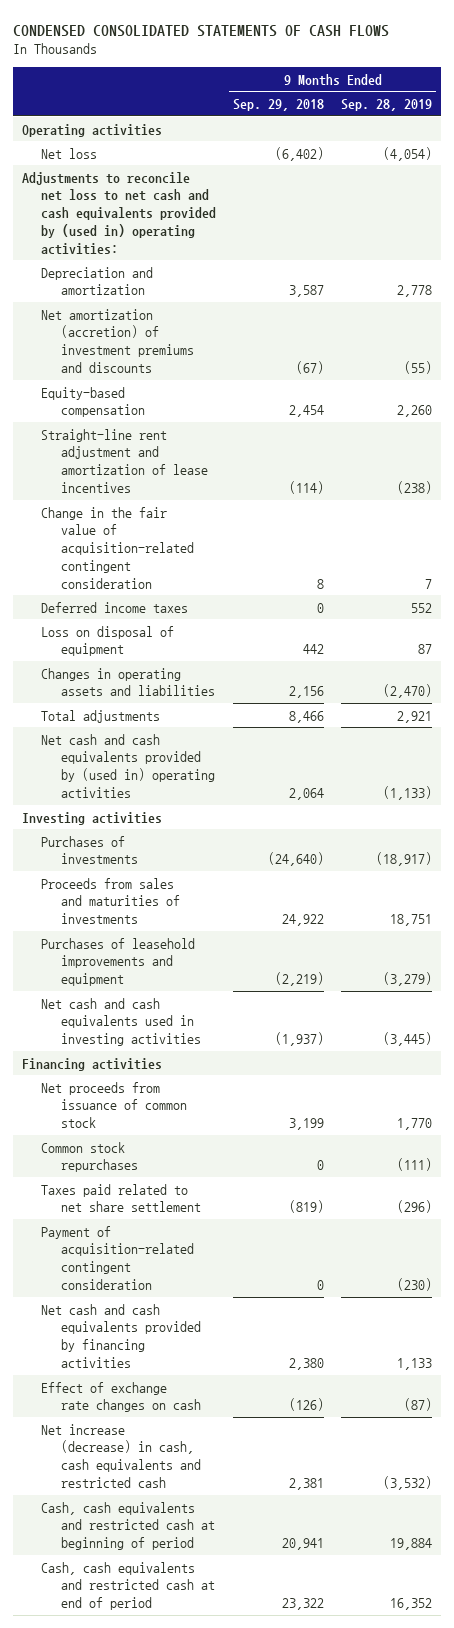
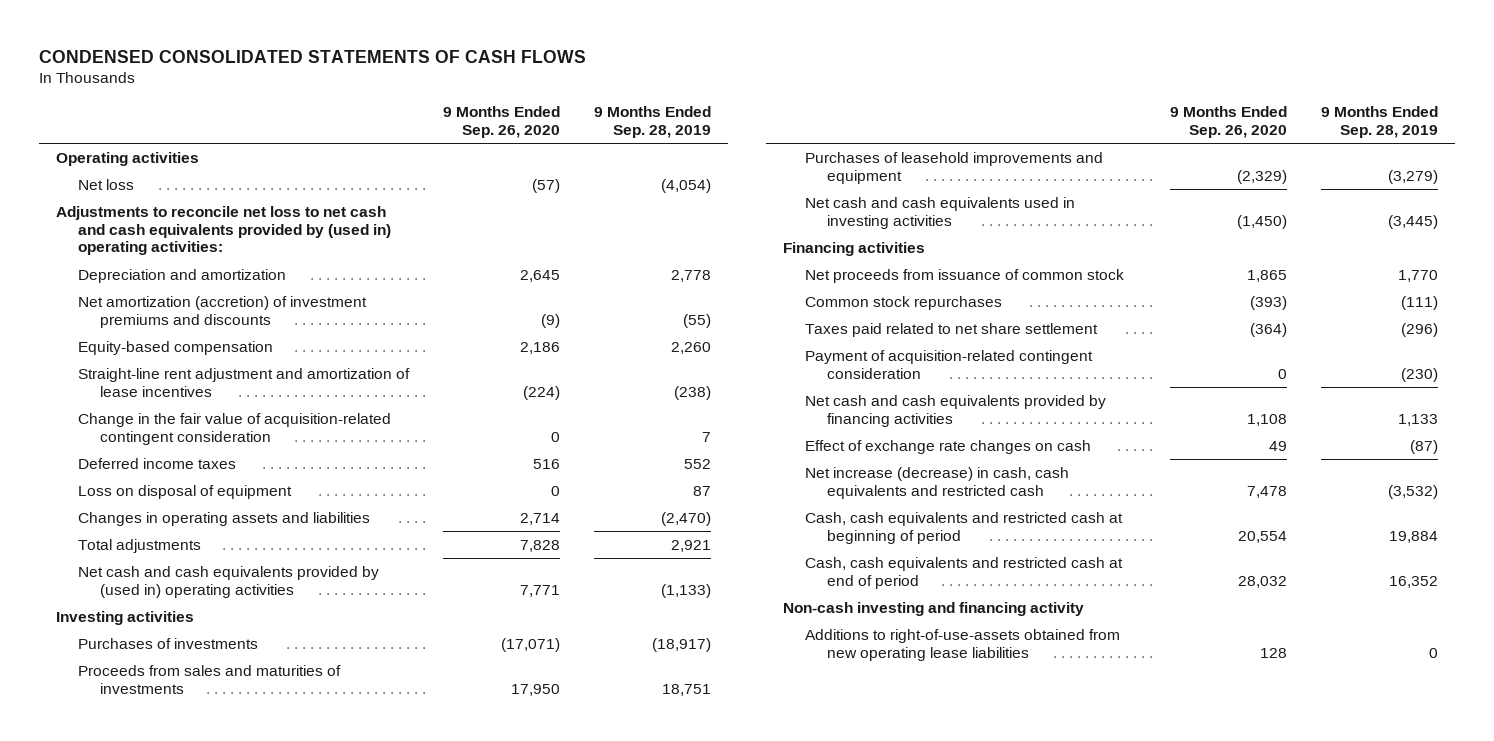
[233,98,325,111] Sep. 29, 2018 -> none
none -> [442,106,560,139] 9 Months Ended Sep. 26, 2020
none -> [782,601,1084,616] Non-cash investing and financing activity
none -> [805,628,1121,661] Additions to right-of-use-assets obtained from new operating lease liabilities

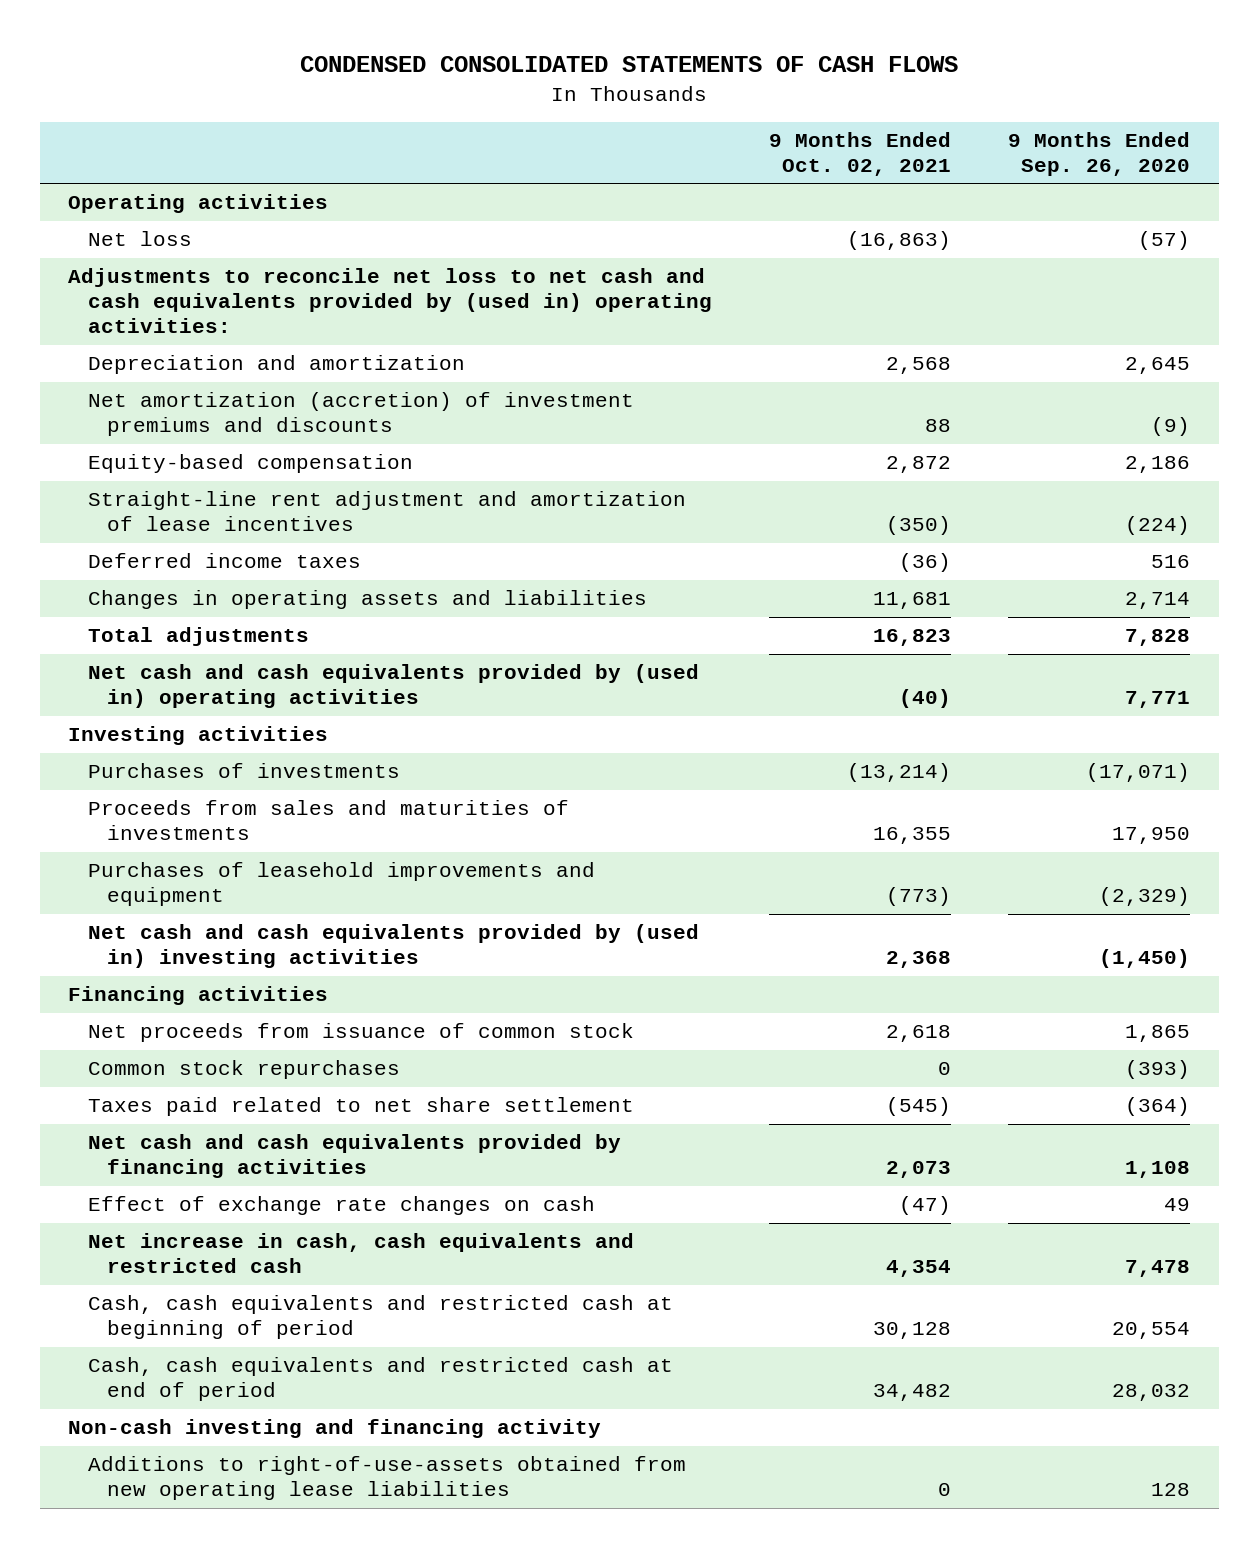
[593,106,711,139] 9 Months Ended Sep. 28, 2019 -> none
none -> [768,131,951,176] 9 Months Ended Oct. 02, 2021
[77,412,391,445] Change in the fair value of acquisition-related contingent consideration -> none
[77,484,292,499] Loss on disposal of equipment -> none
[805,196,1076,229] Net cash and cash equivalents used in investing activities -> [87,924,699,969] Net cash and cash equivalents provided by (used in) investing activities
[805,349,1094,379] Payment of acquisition-related contingent consideration -> none
[805,466,1070,499] Net increase (decrease) in cash, cash equivalents and restricted cash -> [87,1233,634,1274] Net increase in cash, cash equivalents and restricted cash

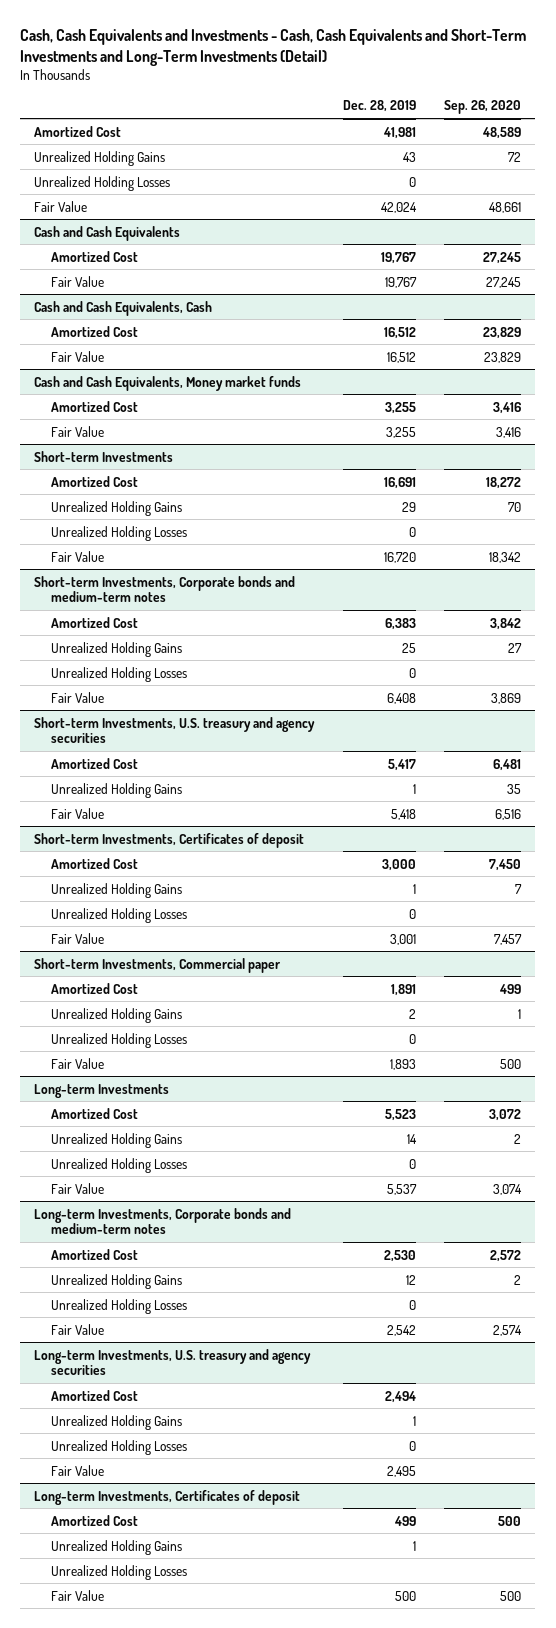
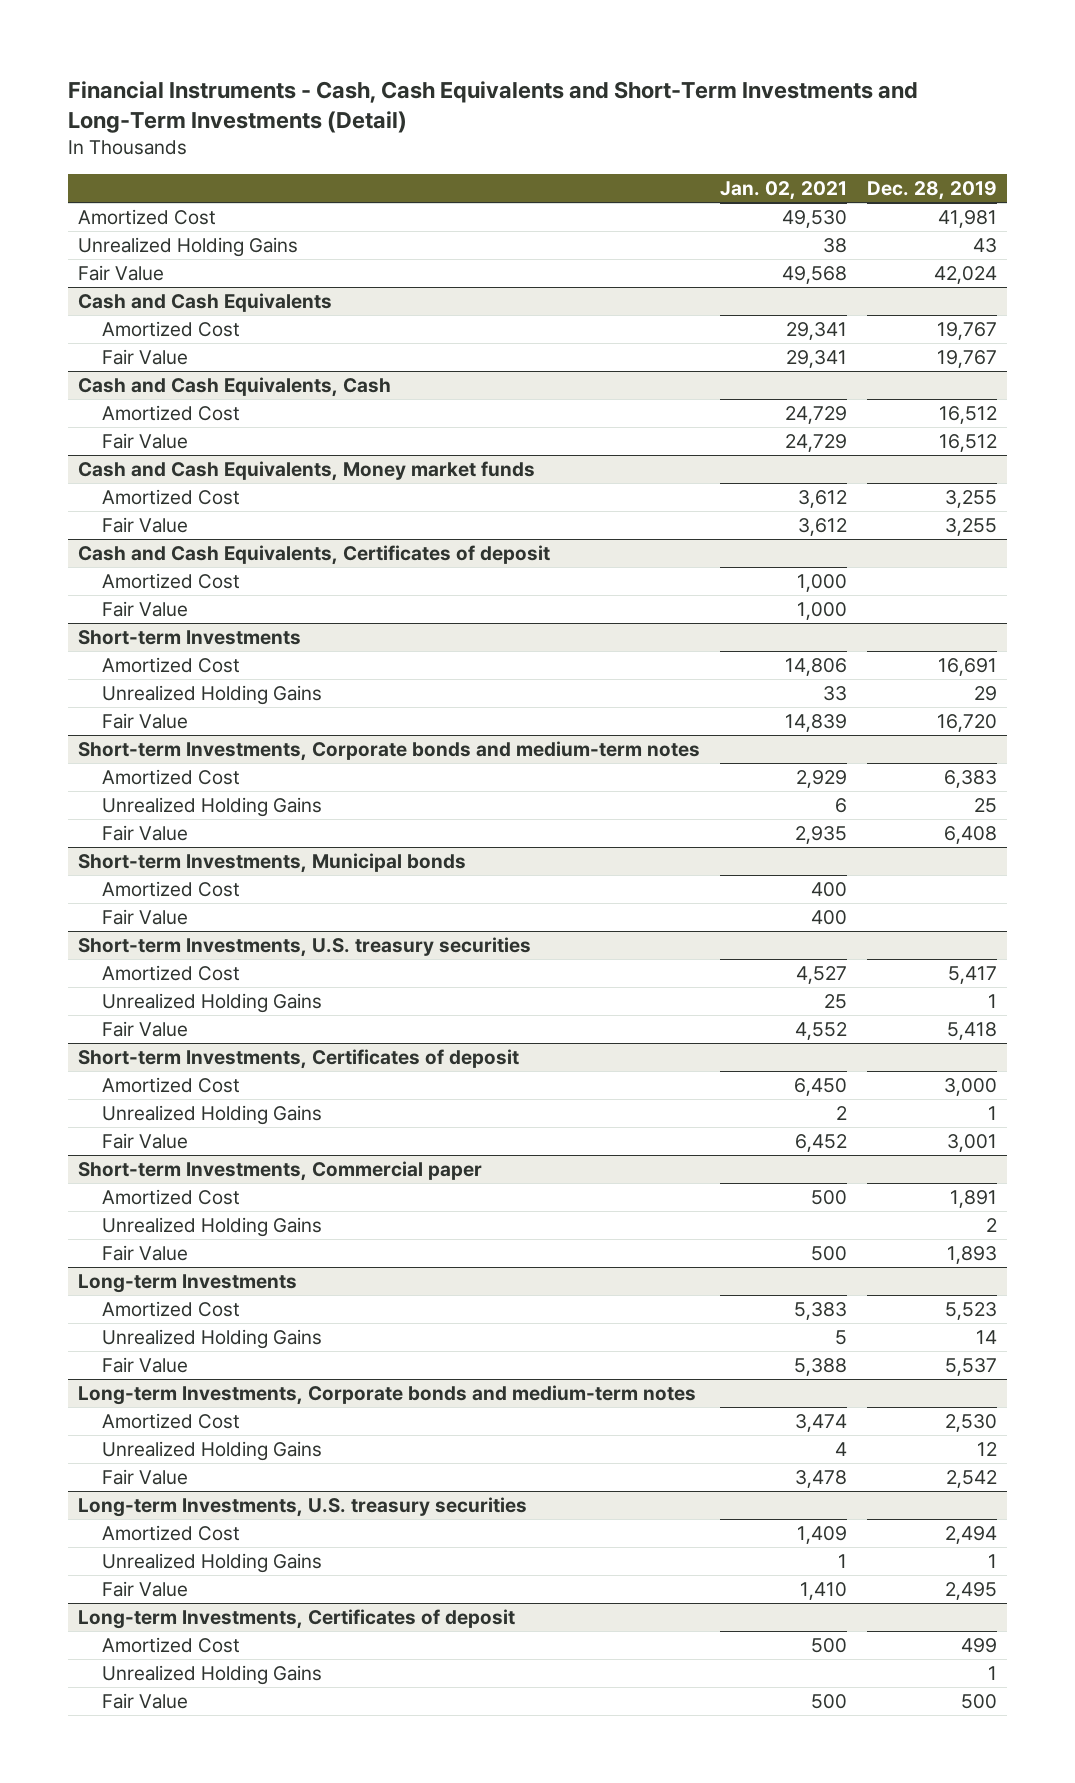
[20,28,527,66] Cash, Cash Equivalents and Investments - Cash, Cash Equivalents and Short-Term Investments and Long-Term Investments (Detail) -> [67,80,918,134] Financial Instruments - Cash, Cash Equivalents and Short-Term Investments and Long-Term Investments (Detail)
[444,100,522,115] Sep. 26, 2020 -> none
none -> [719,180,847,200] Jan. 02, 2021
[34,175,171,191] Unrealized Holding Losses -> none
none -> [77,545,550,566] Cash and Cash Equivalents, Certificates of deposit
none -> [102,573,241,590] Amortized Cost
none -> [102,601,189,618] Fair Value
[51,525,188,541] Unrealized Holding Losses -> none
[51,666,188,682] Unrealized Holding Losses -> none
none -> [77,853,466,874] Short-term Investments, Municipal bonds
none -> [102,881,241,898] Amortized Cost
none -> [102,909,189,926] Fair Value
[34,716,316,744] Short-term Investments, U.S. treasury and agency securities -> [77,937,531,958] Short-term Investments, U.S. treasury securities
[51,907,188,923] Unrealized Holding Losses -> none
[51,1032,188,1048] Unrealized Holding Losses -> none
[51,1157,188,1173] Unrealized Holding Losses -> none
[51,1298,188,1314] Unrealized Holding Losses -> none
[34,1348,312,1376] Long-term Investments, U.S. treasury and agency securities -> [77,1497,527,1518] Long-term Investments, U.S. treasury securities
[51,1439,188,1455] Unrealized Holding Losses -> none
[51,1564,188,1580] Unrealized Holding Losses -> none

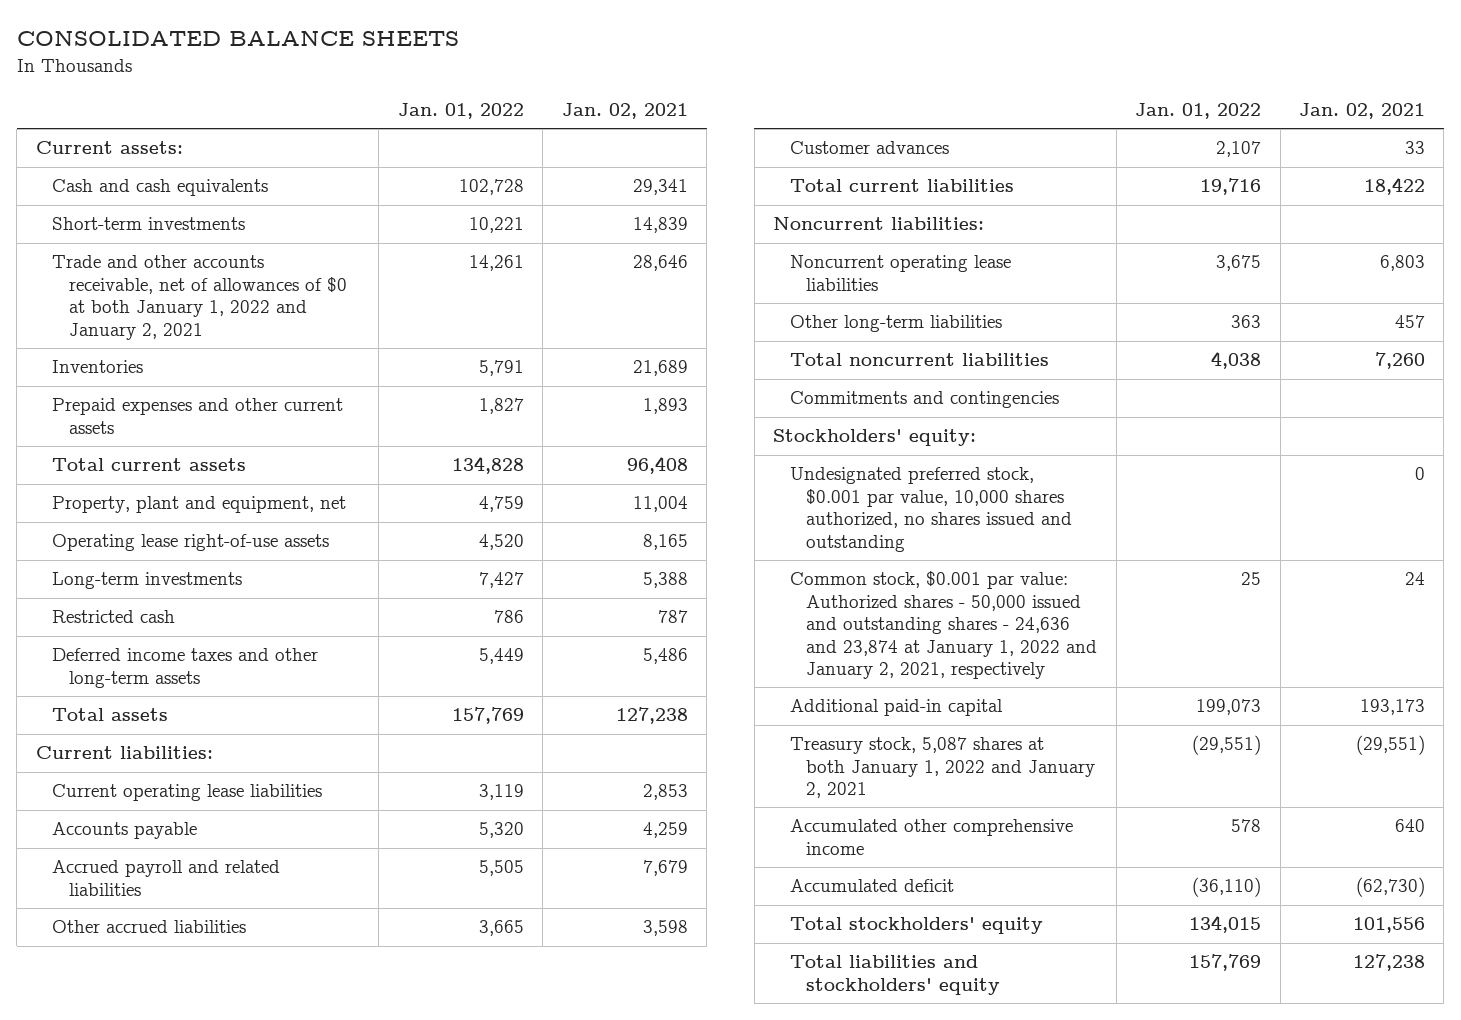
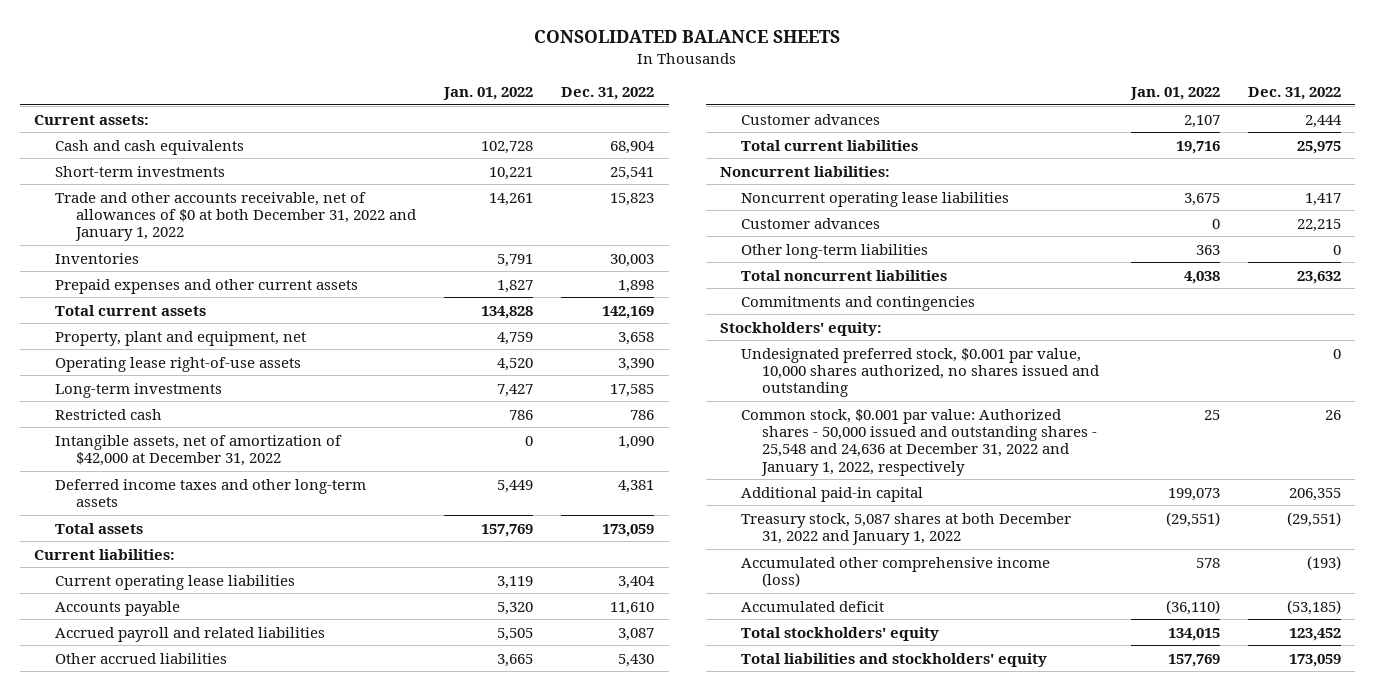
[561,103,688,120] Jan. 02, 2021 -> none
none -> [561,87,655,101] Dec. 31, 2022
[52,255,348,340] Trade and other accounts receivable, net of allowances of $0 at both January 1, 2022 and January 2, 2021 -> [54,191,416,242] Trade and other accounts receivable, net of allowances of $0 at both December 31, 2022 and January 1, 2022
none -> [54,434,342,466] Intangible assets, net of amortization of $42,000 at December 31, 2022
none -> [741,217,881,229] Customer advances
[789,571,1098,680] Common stock, $0.001 par value: Authorized shares - 50,000 issued and outstanding shares - 24,636 and 23,874 at January 1, 2022 and January 2, 2021, respectively -> [741,408,1098,476] Common stock, $0.001 par value: Authorized shares - 50,000 issued and outstanding shares - 25,548 and 24,636 at December 31, 2022 and January 1, 2022, respectively
[789,737,1096,799] Treasury stock, 5,087 shares at both January 1, 2022 and January 2, 2021 -> [741,512,1072,545] Treasury stock, 5,087 shares at both December 31, 2022 and January 1, 2022
[789,819,1073,855] Accumulated other comprehensive income -> [741,556,1051,587] Accumulated other comprehensive income (loss)

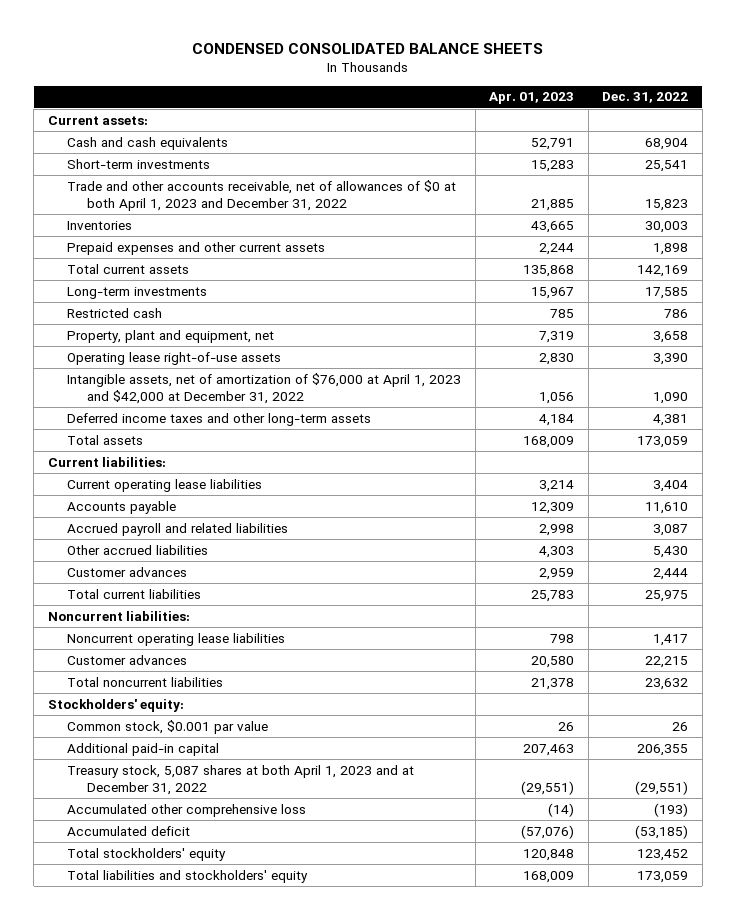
[534,30,841,44] CONSOLIDATED BALANCE SHEETS -> [191,43,543,55] CONDENSED CONSOLIDATED BALANCE SHEETS
[443,87,534,101] Jan. 01, 2022 -> none
none -> [489,92,575,105] Apr. 01, 2023
[54,191,416,242] Trade and other accounts receivable, net of allowances of $0 at both December 31, 2022 and January 1, 2022 -> [67,179,457,211] Trade and other accounts receivable, net of allowances of $0 at both April 1, 2023 and December 31, 2022
[54,330,306,346] Property, plant and equipment, net -> [67,329,275,343] Property, plant and equipment, net
[54,356,301,372] Operating lease right-of-use assets -> [67,351,282,365] Operating lease right-of-use assets
[54,434,342,466] Intangible assets, net of amortization of $42,000 at December 31, 2022 -> [67,372,462,404] Intangible assets, net of amortization of $76,000 at April 1, 2023 and $42,000 at December 31, 2022
[741,243,929,259] Other long-term liabilities -> none
[741,295,976,311] Commitments and contingencies -> none
[741,347,1100,398] Undesignated preferred stock, $0.001 par value, 10,000 shares authorized, no shares issued and outstanding -> none
[741,408,1098,476] Common stock, $0.001 par value: Authorized shares - 50,000 issued and outstanding shares - 25,548 and 24,636 at December 31, 2022 and January 1, 2022, respectively -> [67,719,269,734] Common stock, $0.001 par value
[741,512,1072,545] Treasury stock, 5,087 shares at both December 31, 2022 and January 1, 2022 -> [67,764,415,795] Treasury stock, 5,087 shares at both April 1, 2023 and at December 31, 2022
[741,556,1051,587] Accumulated other comprehensive income (loss) -> [67,803,307,817] Accumulated other comprehensive loss

